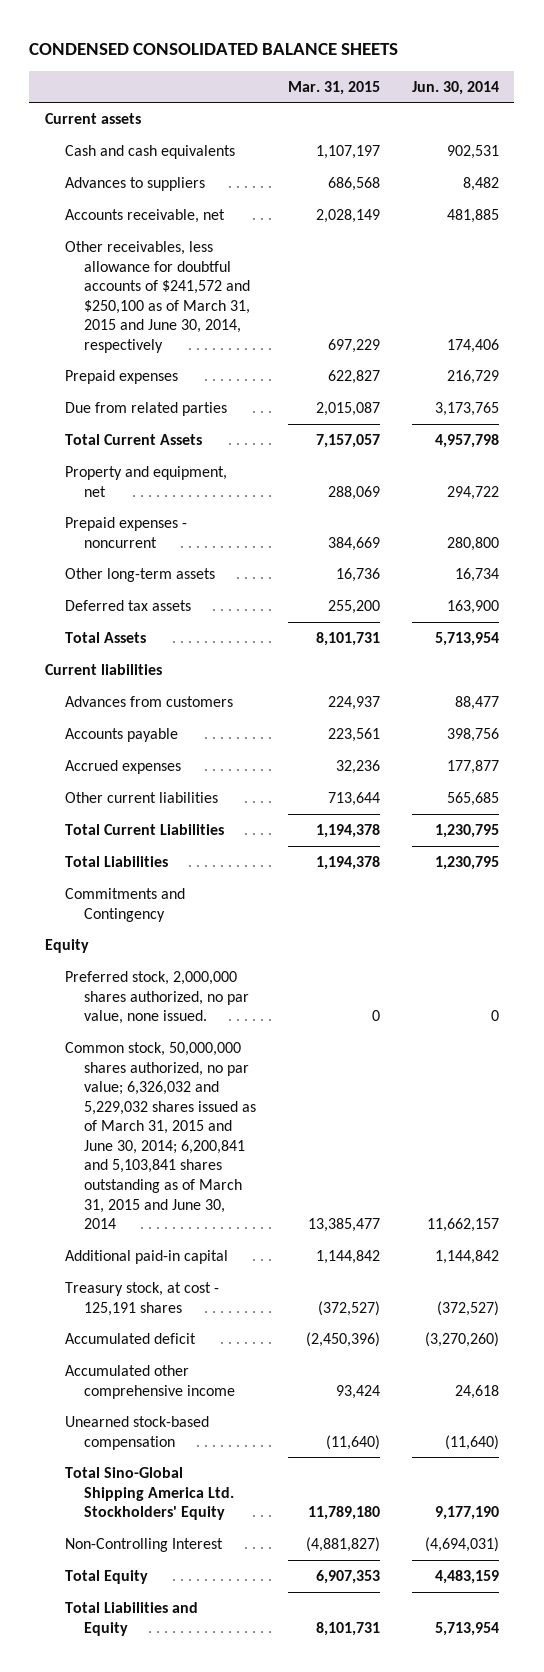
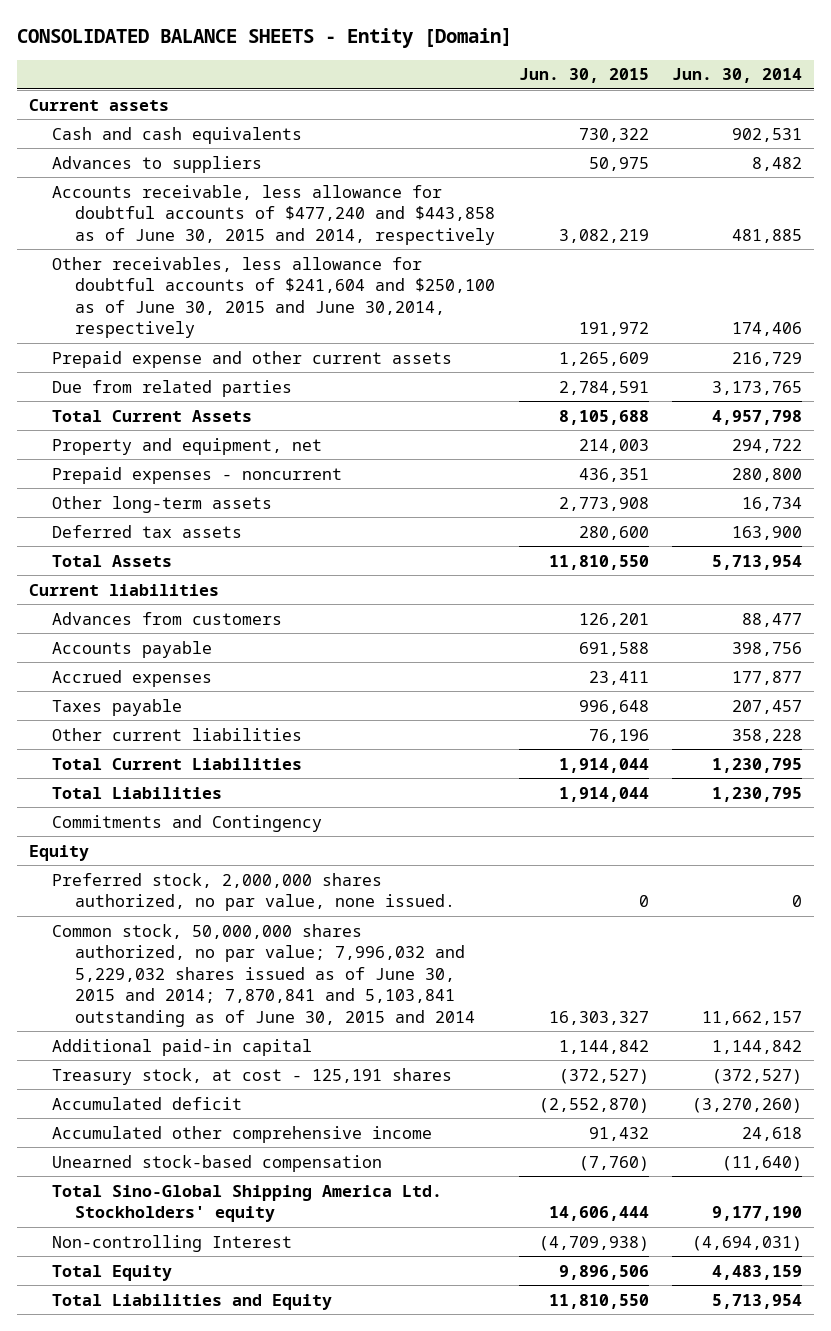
[29,42,399,55] CONDENSED CONSOLIDATED BALANCE SHEETS -> [17,28,513,49] CONSOLIDATED BALANCE SHEETS - Entity [Domain]
[287,80,380,95] Mar. 31, 2015 -> none
none -> [518,68,649,84] Jun. 30, 2015
[64,209,225,224] Accounts receivable, net -> [52,184,496,245] Accounts receivable, less allowance for doubtful accounts of $477,240 and $443,858 as of June 30, 2015 and 2014, respectively
[64,241,251,353] Other receivables, less allowance for doubtful accounts of $241,572 and $250,100 as of March 31, 2015 and June 30, 2014, respectively -> [52,256,496,339] Other receivables, less allowance for doubtful accounts of $241,604 and $250,100 as of June 30, 2015 and June 30,2014, respectively
[64,370,178,385] Prepaid expenses -> [52,350,453,368] Prepaid expense and other current assets
none -> [52,698,183,716] Taxes payable
[446,792,499,807] 565,685 -> [732,728,803,743] 358,228
[64,1042,257,1230] Common stock, 50,000,000 shares authorized, no par value; 6,326,032 and 5,229,032 shares issued as of March 31, 2015 and June 30, 2014; 6,200,841 and 5,103,841 shares outstanding as of March 31, 2015 and June 30, 2014 -> [52,923,476,1027] Common stock, 50,000,000 shares authorized, no par value; 7,996,032 and 5,229,032 shares issued as of June 30, 2015 and 2014; 7,870,841 and 5,103,841 outstanding as of June 30, 2015 and 2014
[64,1467,235,1521] Total Sino-Global Shipping America Ltd. Stockholders' Equity -> [52,1184,443,1223] Total Sino-Global Shipping America Ltd. Stockholders' equity
[64,1538,223,1553] Non-Controlling Interest -> [52,1234,293,1252] Non-controlling Interest

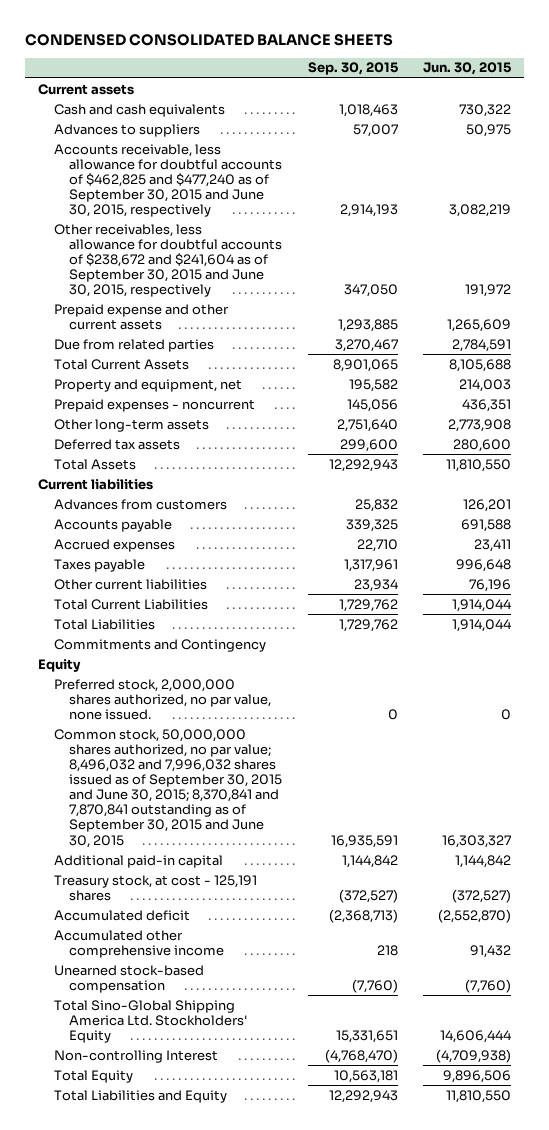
[17,28,513,49] CONSOLIDATED BALANCE SHEETS - Entity [Domain] -> [25,34,394,47] CONDENSED CONSOLIDATED BALANCE SHEETS
[672,68,803,84] Jun. 30, 2014 -> none
none -> [307,62,398,76] Sep. 30, 2015
[52,184,496,245] Accounts receivable, less allowance for doubtful accounts of $477,240 and $443,858 as of June 30, 2015 and 2014, respectively -> [53,143,283,218] Accounts receivable, less allowance for doubtful accounts of $462,825 and $477,240 as of September 30, 2015 and June 30, 2015, respectively
[52,256,496,339] Other receivables, less allowance for doubtful accounts of $241,604 and $250,100 as of June 30, 2015 and June 30,2014, respectively -> [53,223,283,298] Other receivables, less allowance for doubtful accounts of $238,672 and $241,604 as of September 30, 2015 and June 30, 2015, respectively
[52,923,476,1027] Common stock, 50,000,000 shares authorized, no par value; 7,996,032 and 5,229,032 shares issued as of June 30, 2015 and 2014; 7,870,841 and 5,103,841 outstanding as of June 30, 2015 and 2014 -> [53,728,283,848] Common stock, 50,000,000 shares authorized, no par value; 8,496,032 and 7,996,032 shares issued as of September 30, 2015 and June 30, 2015; 8,370,841 and 7,870,841 outstanding as of September 30, 2015 and June 30, 2015
[52,1184,443,1223] Total Sino-Global Shipping America Ltd. Stockholders' equity -> [53,999,248,1043] Total Sino-Global Shipping America Ltd. Stockholders' Equity

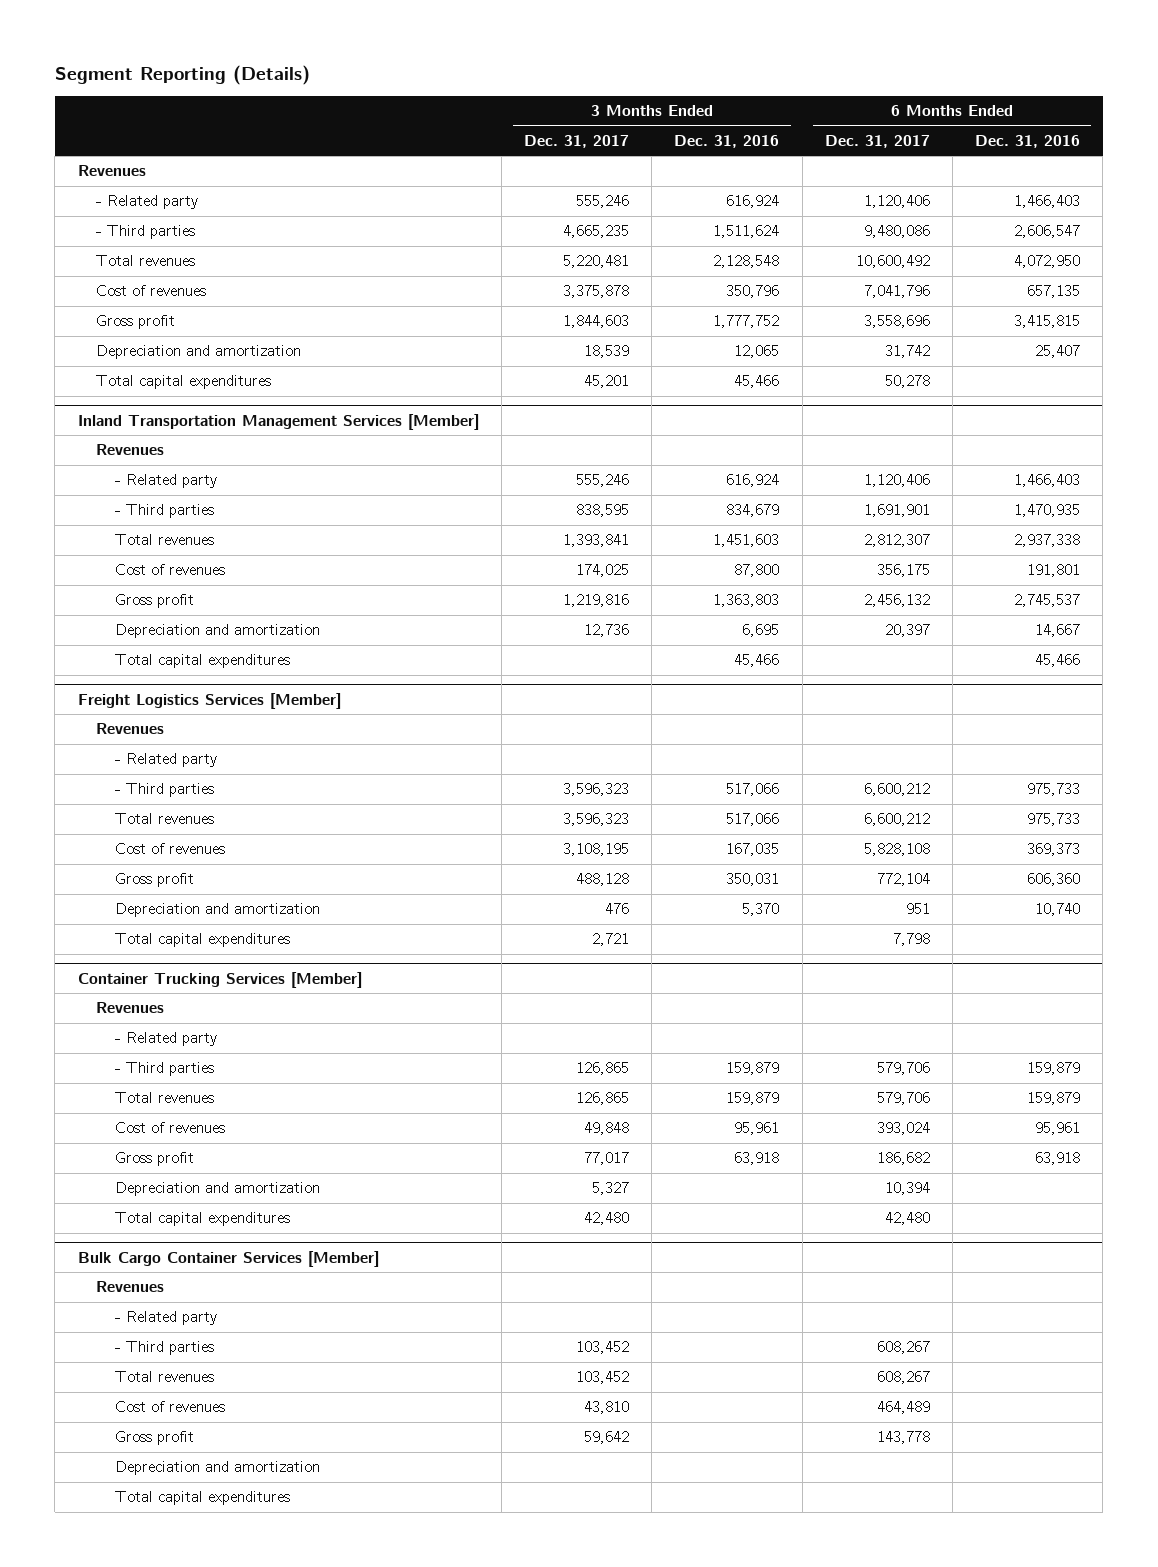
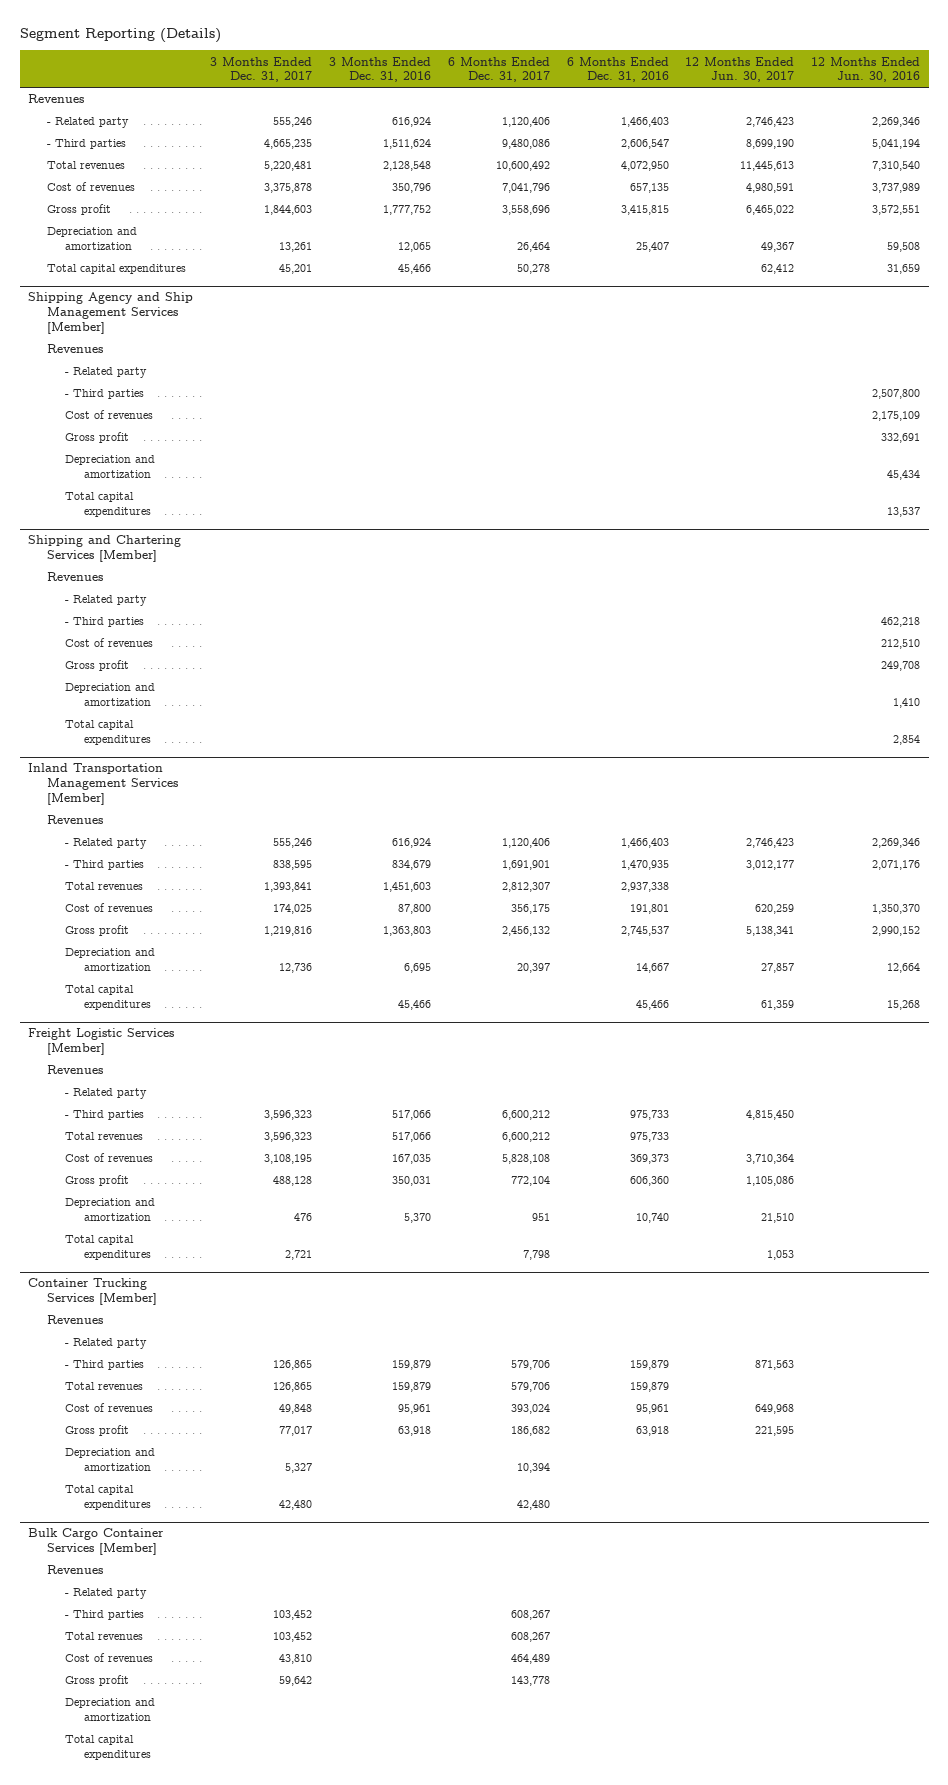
none -> [685,56,795,83] 12 Months Ended Jun. 30, 2017
none -> [811,56,921,83] 12 Months Ended Jun. 30, 2016
[584,345,630,359] 18,539 -> [278,241,312,252] 13,261
[884,345,930,359] 31,742 -> [516,241,550,252] 26,464
none -> [28,292,194,334] Shipping Agency and Ship Management Services [Member]
none -> [46,344,103,354] Revenues
none -> [65,367,148,379] - Related party
none -> [65,389,145,400] - Third parties
none -> [65,410,154,420] Cost of revenues
none -> [65,432,130,444] Gross profit
none -> [65,455,156,478] Depreciation and amortization
none -> [65,492,151,517] Total capital expenditures
none -> [28,535,182,563] Shipping and Chartering Services [Member]
none -> [46,572,103,582] Revenues
none -> [65,595,148,607] - Related party
none -> [65,617,145,628] - Third parties
none -> [65,638,154,648] Cost of revenues
none -> [65,660,130,672] Gross profit
none -> [65,683,156,706] Depreciation and amortization
none -> [65,720,151,745] Total capital expenditures
[77,692,341,709] Freight Logistics Services [Member] -> [28,1028,175,1056] Freight Logistic Services [Member]

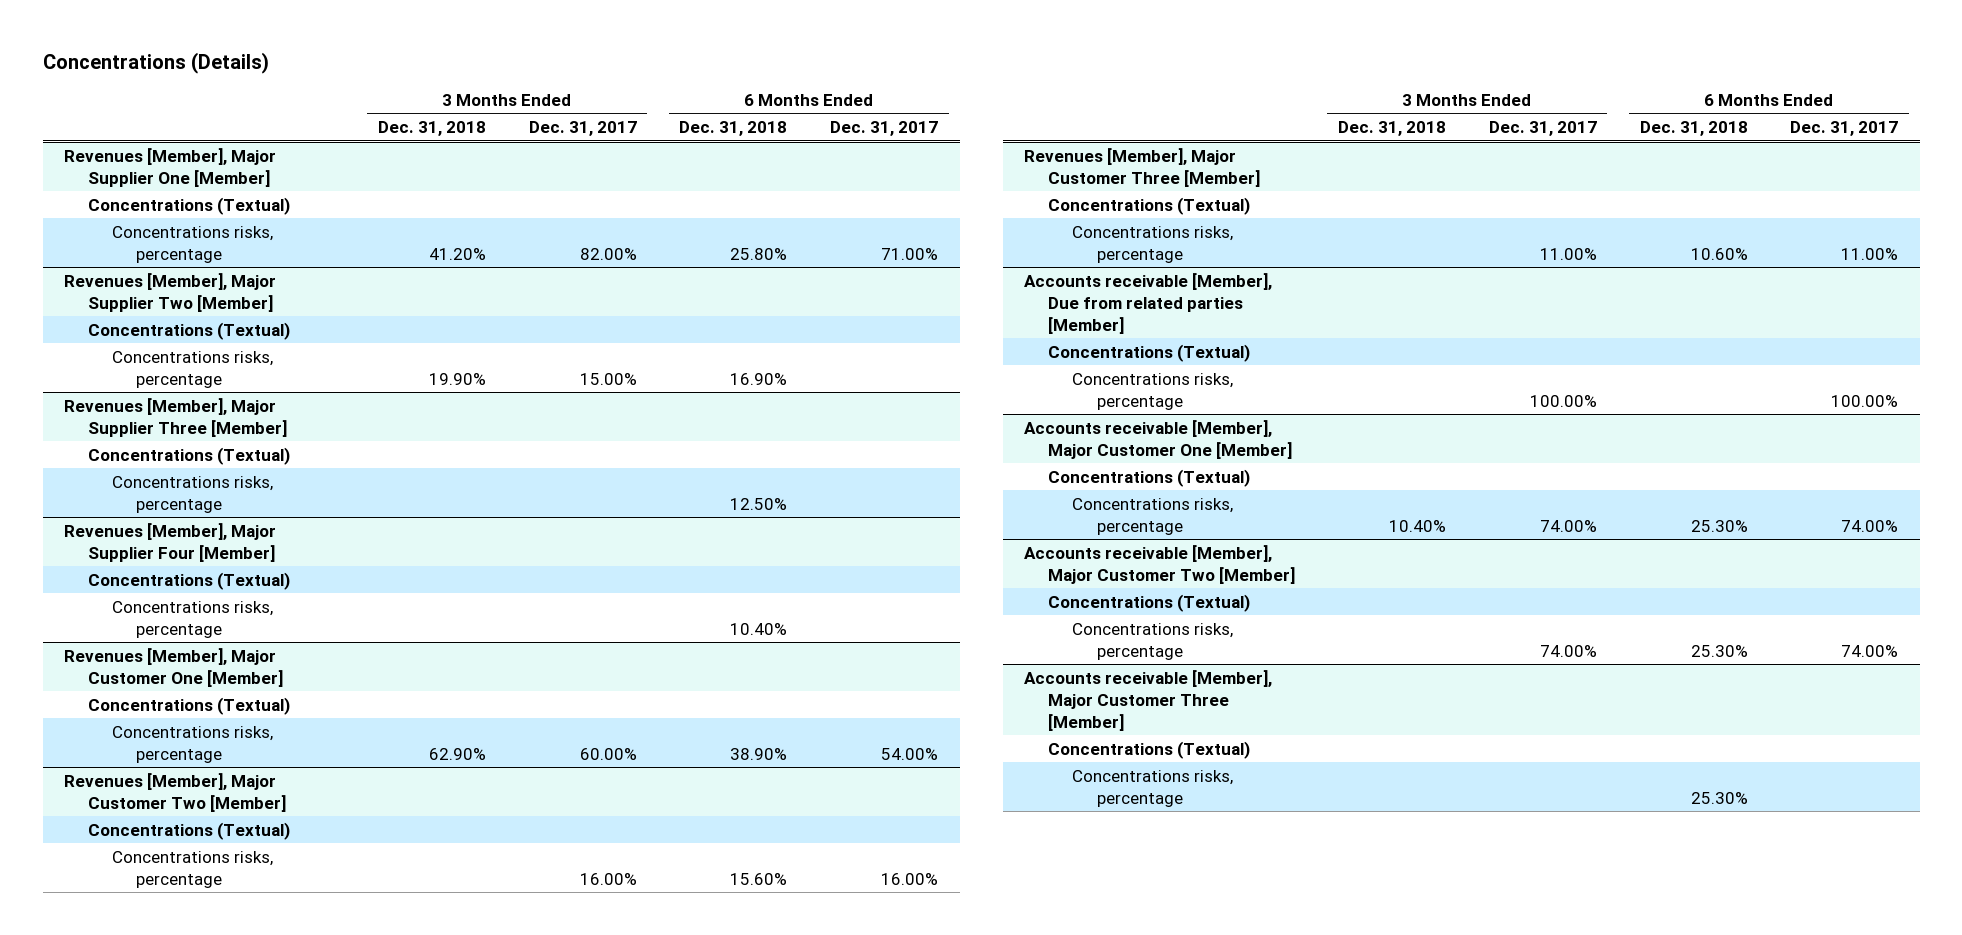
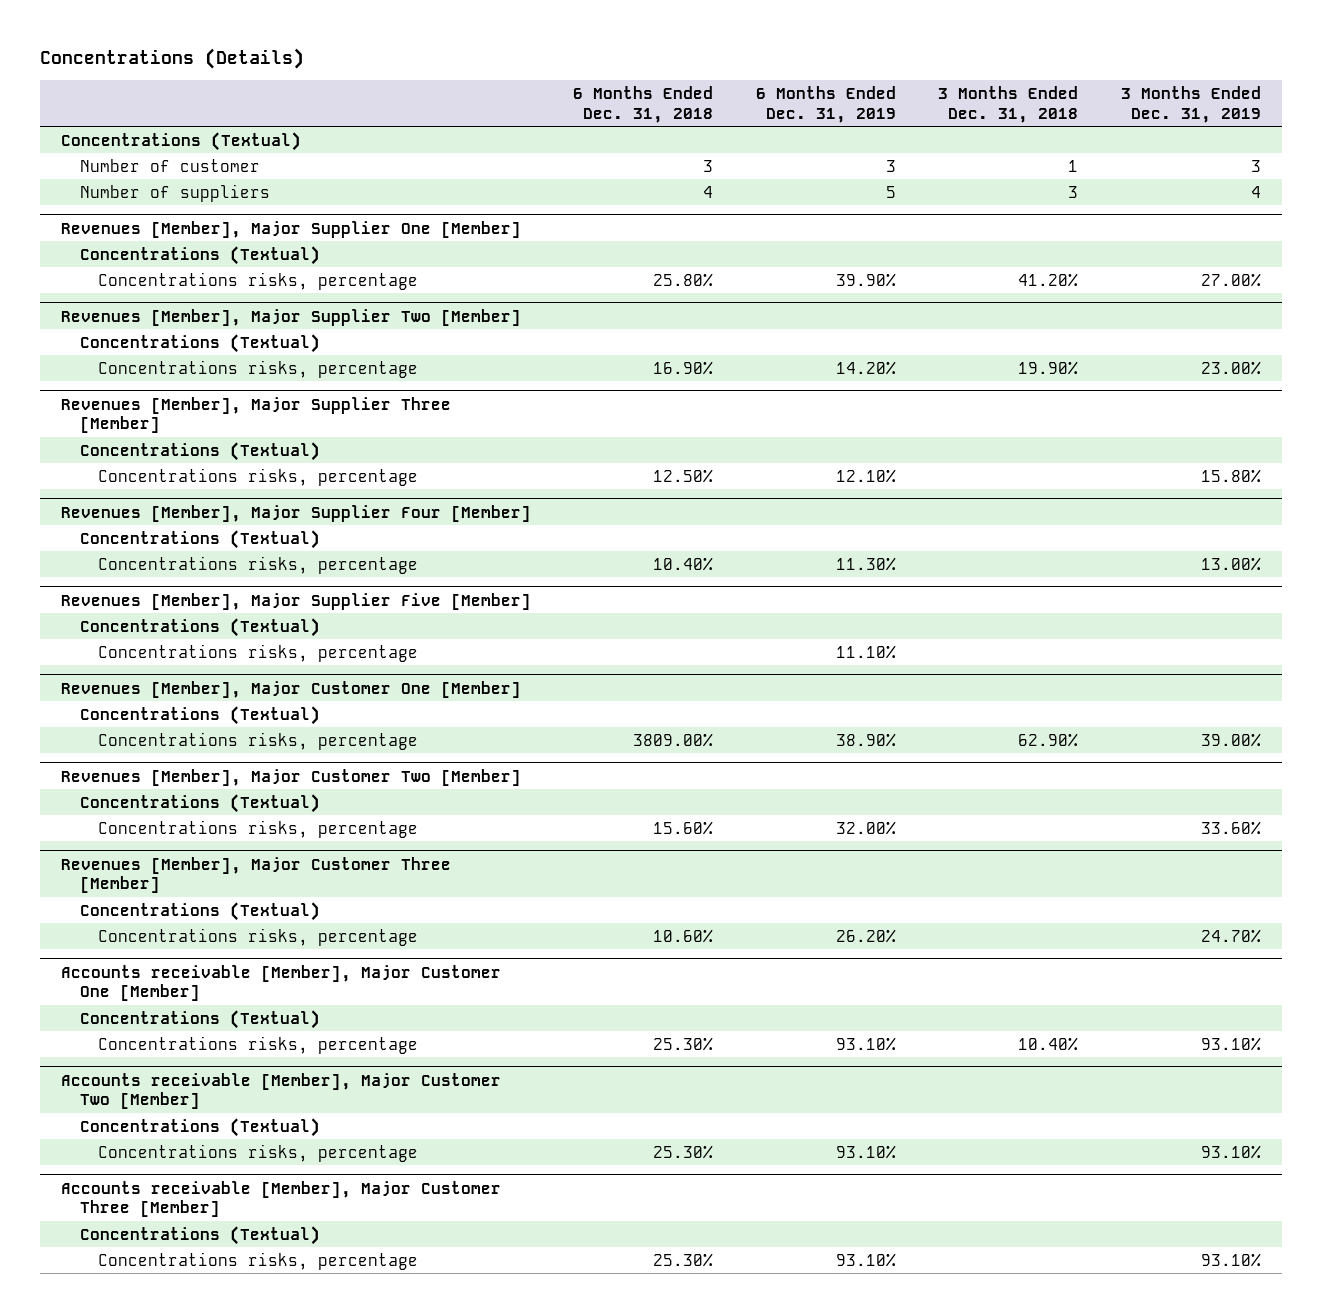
[528,121,637,137] Dec. 31, 2017 -> none
[830,121,939,137] Dec. 31, 2017 -> none
none -> [755,85,896,123] 6 Months Ended Dec. 31, 2019
none -> [1120,85,1261,123] 3 Months Ended Dec. 31, 2019
none -> [60,131,301,151] Concentrations (Textual)
none -> [79,158,260,172] Number of customer
none -> [79,183,270,202] Number of suppliers
none -> [60,592,531,610] Revenues [Member], Major Supplier Five [Member]
none -> [79,617,320,637] Concentrations (Textual)
none -> [98,643,419,662] Concentrations risks, percentage
[730,747,788,760] 38.90% -> [633,732,714,747] 3809.00%
[1024,272,1273,334] Accounts receivable [Member], Due from related parties [Member] -> none
[1048,343,1251,362] Concentrations (Textual) -> none
[1072,372,1234,410] Concentrations risks, percentage -> none

